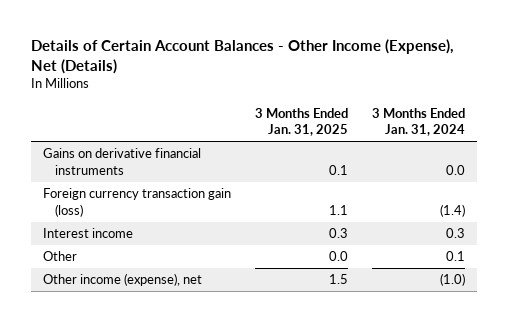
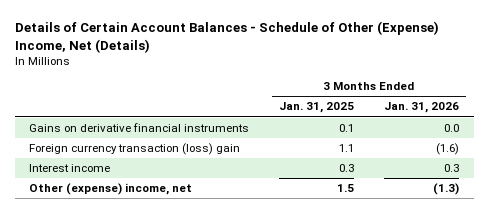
[30,38,454,74] Details of Certain Account Balances - Other Income (Expense), Net (Details) -> [14,21,439,53] Details of Certain Account Balances - Schedule of Other (Expense) Income, Net (Details)
[371,107,465,137] 3 Months Ended Jan. 31, 2024 -> none
none -> [383,102,459,114] Jan. 31, 2026
[42,188,231,217] Foreign currency transaction gain (loss) -> [29,143,241,156] Foreign currency transaction (loss) gain
[42,251,77,262] Other -> none
[42,273,202,287] Other income (expense), net -> [29,183,193,196] Other (expense) income, net

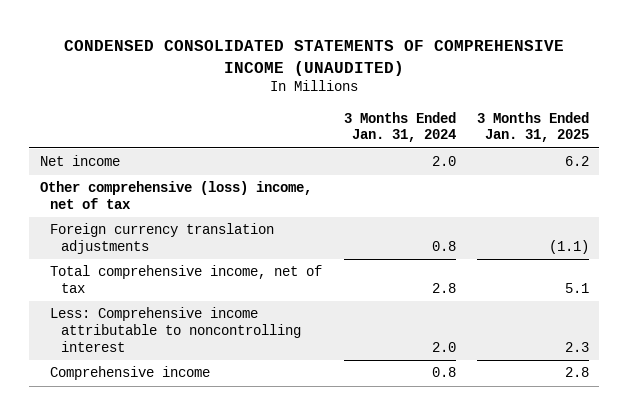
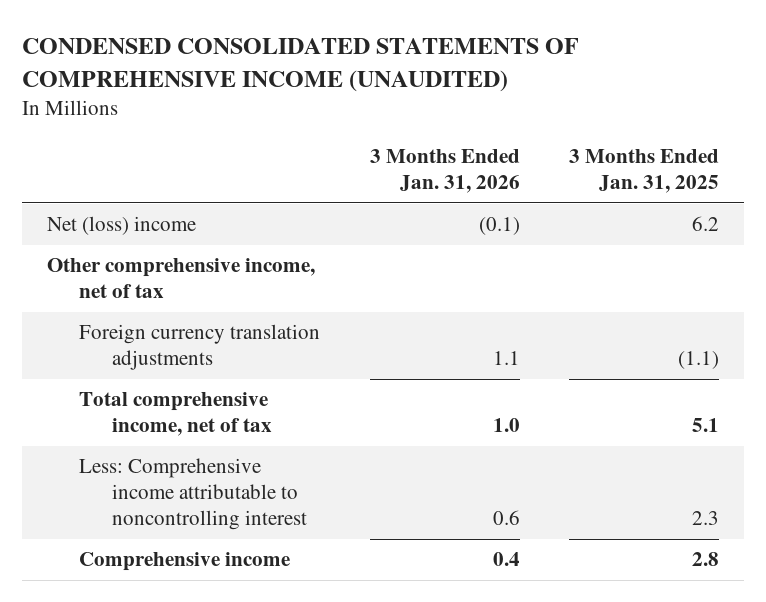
[343,111,456,143] 3 Months Ended Jan. 31, 2024 -> none
none -> [369,149,520,194] 3 Months Ended Jan. 31, 2026
[40,155,121,167] Net income -> [46,216,196,236] Net (loss) income
[40,181,313,210] Other comprehensive (loss) income, net of tax -> [46,258,315,299] Other comprehensive income, net of tax

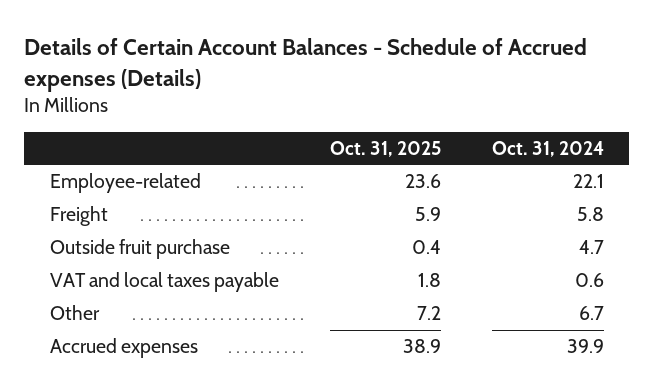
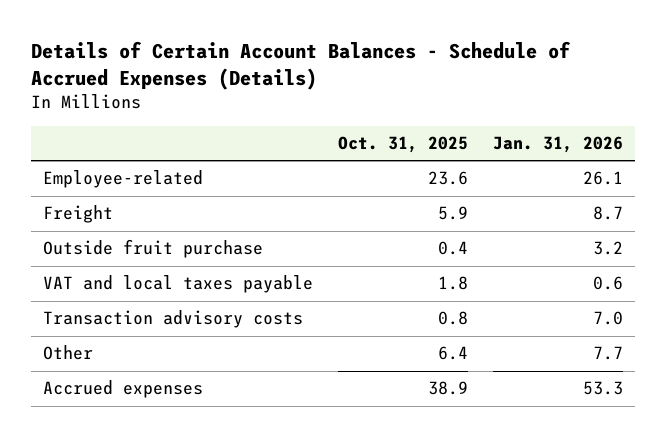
[24,37,588,92] Details of Certain Account Balances - Schedule of Accrued expenses (Details) -> [30,40,571,90] Details of Certain Account Balances - Schedule of Accrued Expenses (Details)
[491,141,604,158] Oct. 31, 2024 -> none
none -> [493,136,624,154] Jan. 31, 2026
none -> [43,310,304,329] Transaction advisory costs
[416,306,441,321] 7.2 -> [438,346,469,361] 6.4

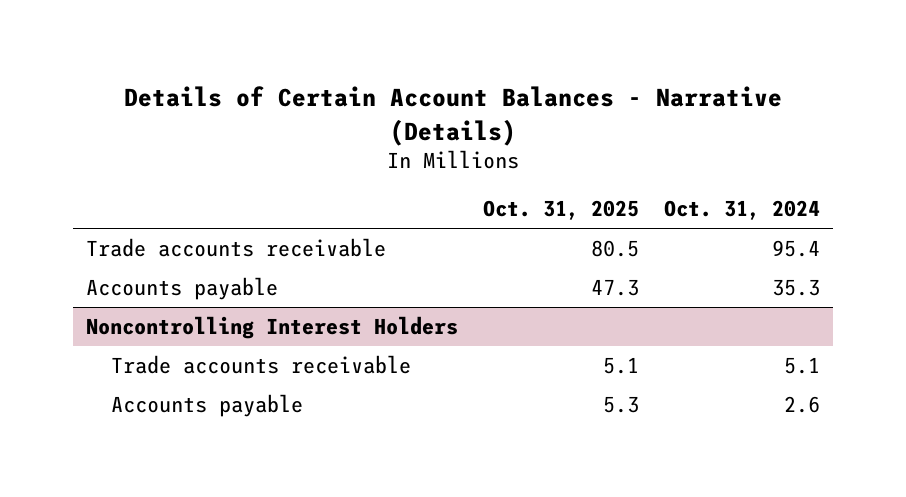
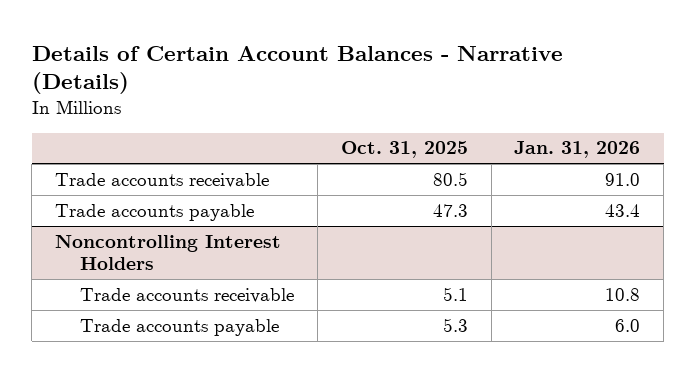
[664,200,821,221] Oct. 31, 2024 -> none
none -> [514,141,641,159] Jan. 31, 2026
[85,276,278,300] Accounts payable -> [55,203,255,221] Trade accounts payable
[111,393,304,417] Accounts payable -> [80,318,280,336] Trade accounts payable

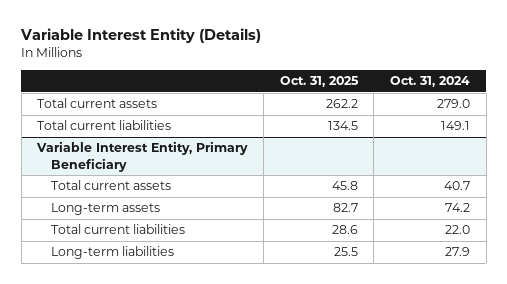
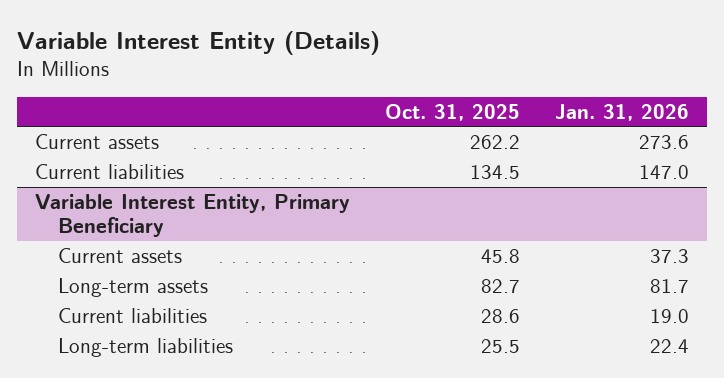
[390,76,471,88] Oct. 31, 2024 -> none
none -> [555,103,690,121] Jan. 31, 2026
[37,98,158,109] Total current assets -> [34,133,159,149] Current assets
[37,120,172,131] Total current liabilities -> [34,163,184,179] Current liabilities
[51,180,172,191] Total current assets -> [58,247,183,263] Current assets
[51,224,186,235] Total current liabilities -> [58,307,208,323] Current liabilities

